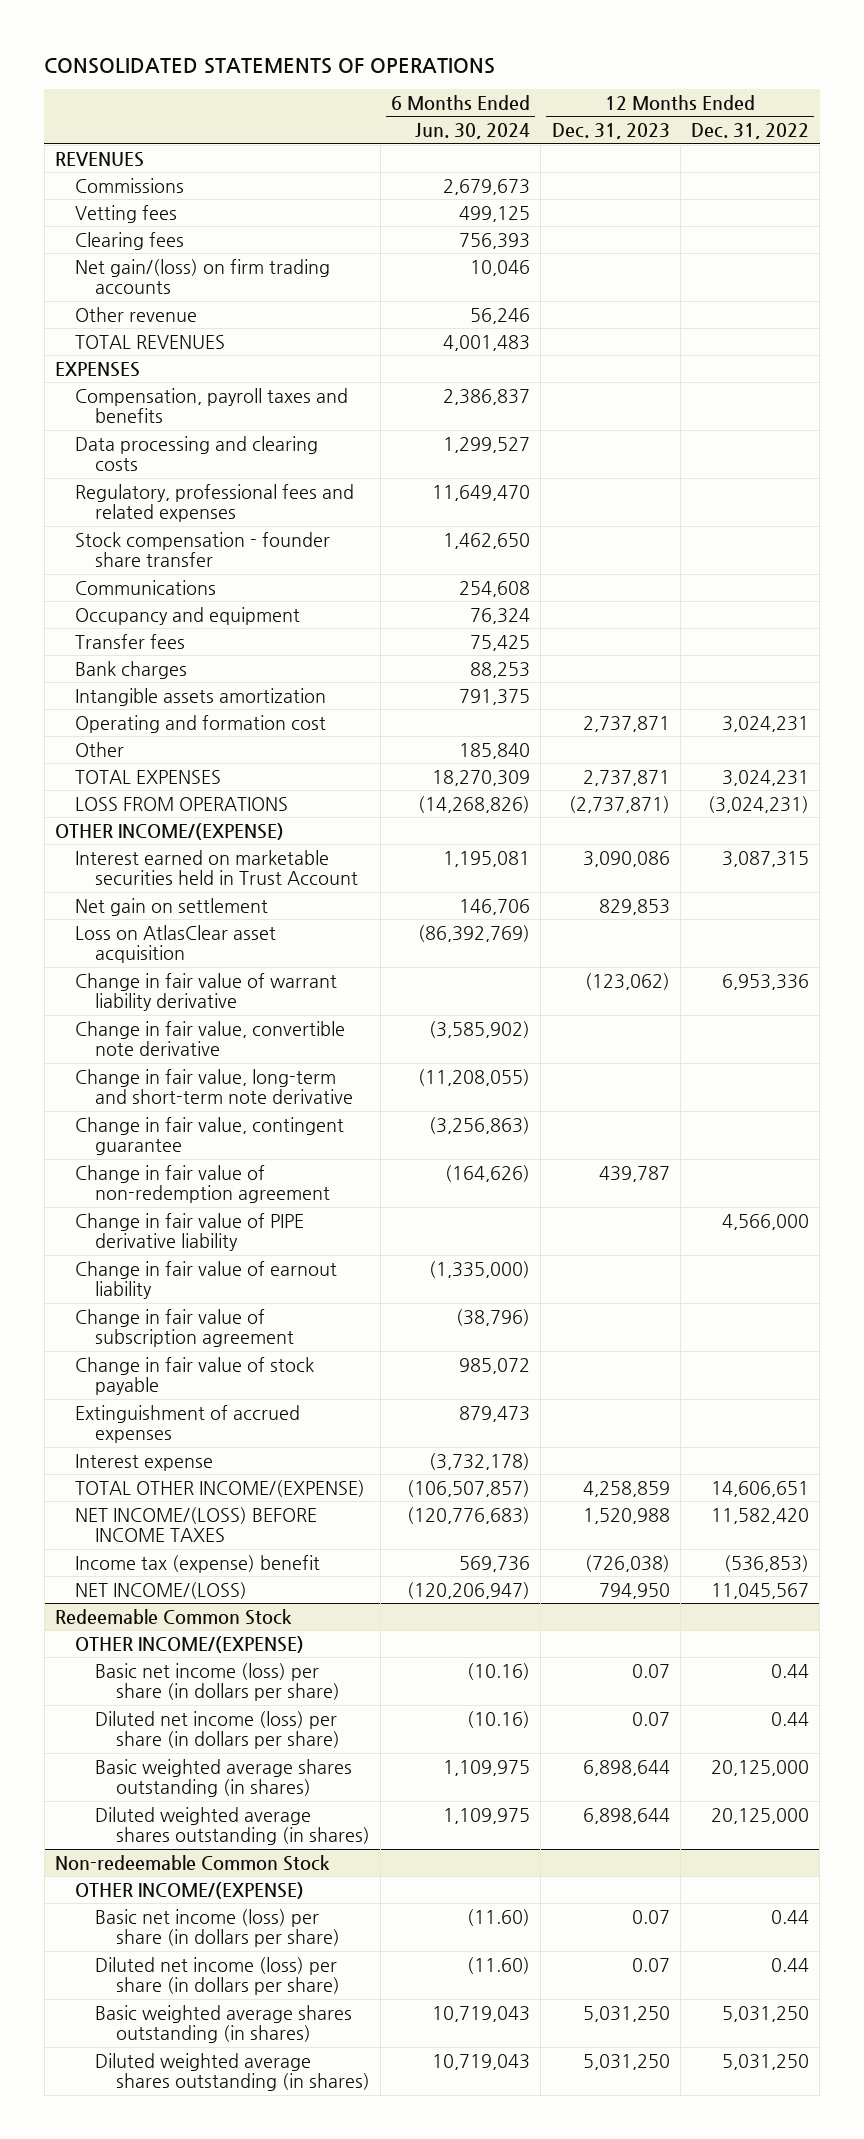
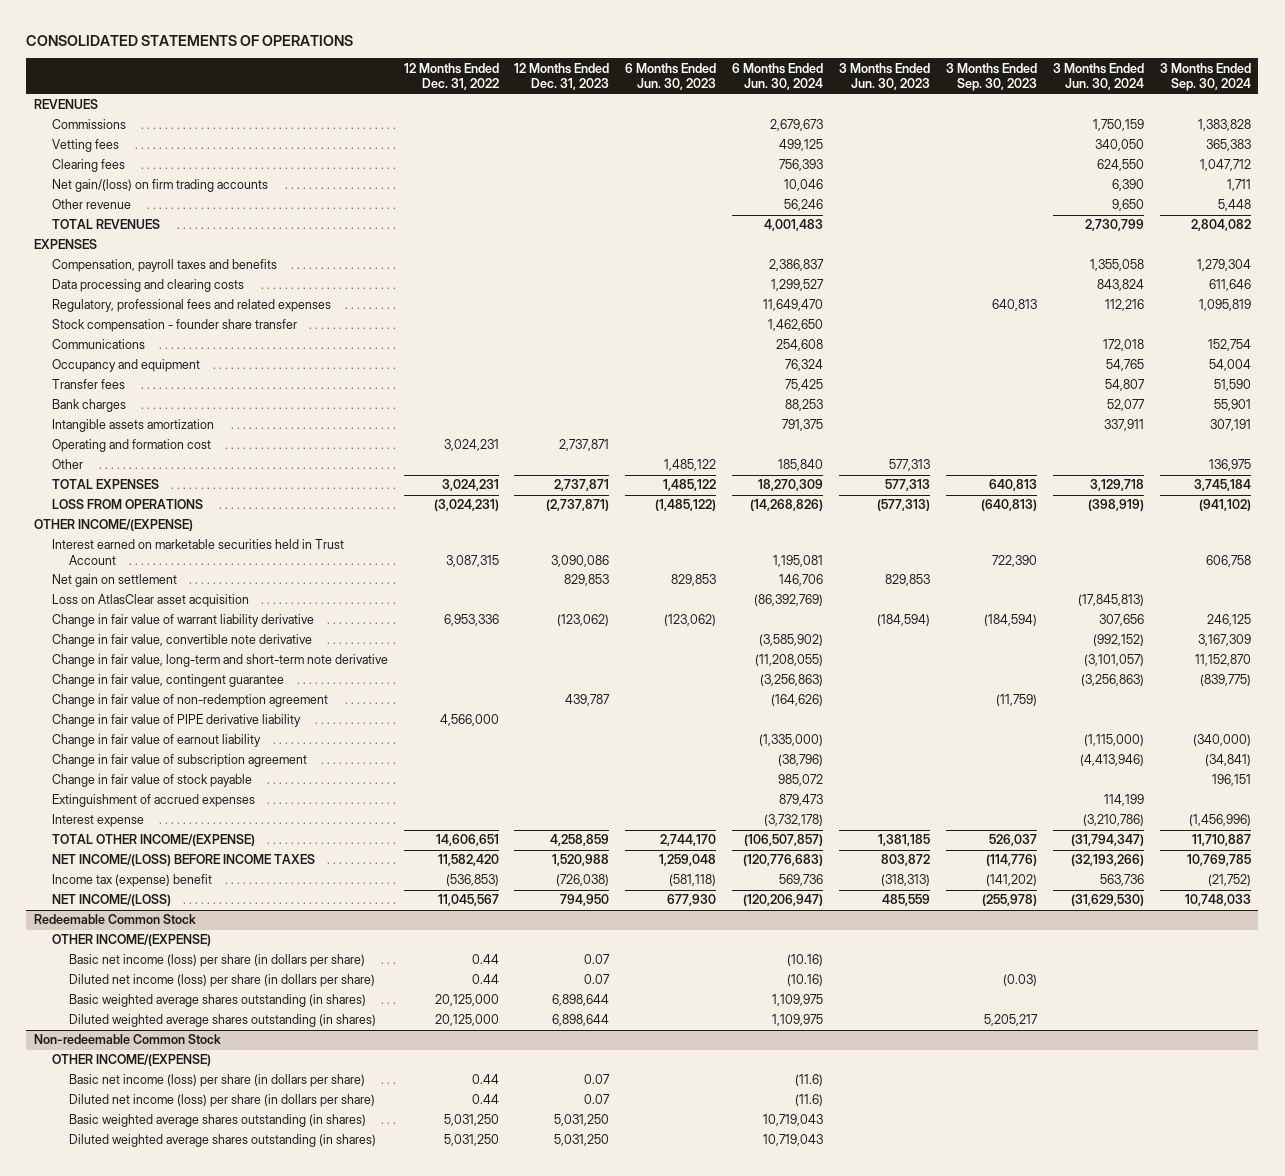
none -> [625,62,717,91] 6 Months Ended Jun. 30, 2023
none -> [838,62,930,91] 3 Months Ended Jun. 30, 2023
none -> [945,62,1037,92] 3 Months Ended Sep. 30, 2023
none -> [1052,62,1144,91] 3 Months Ended Jun. 30, 2024
none -> [1159,62,1251,92] 3 Months Ended Sep. 30, 2024
[467,1908,531,1926] (11.60) -> [795,1074,824,1087] (11.6)
[467,1956,531,1974] (11.60) -> [795,1094,824,1107] (11.6)

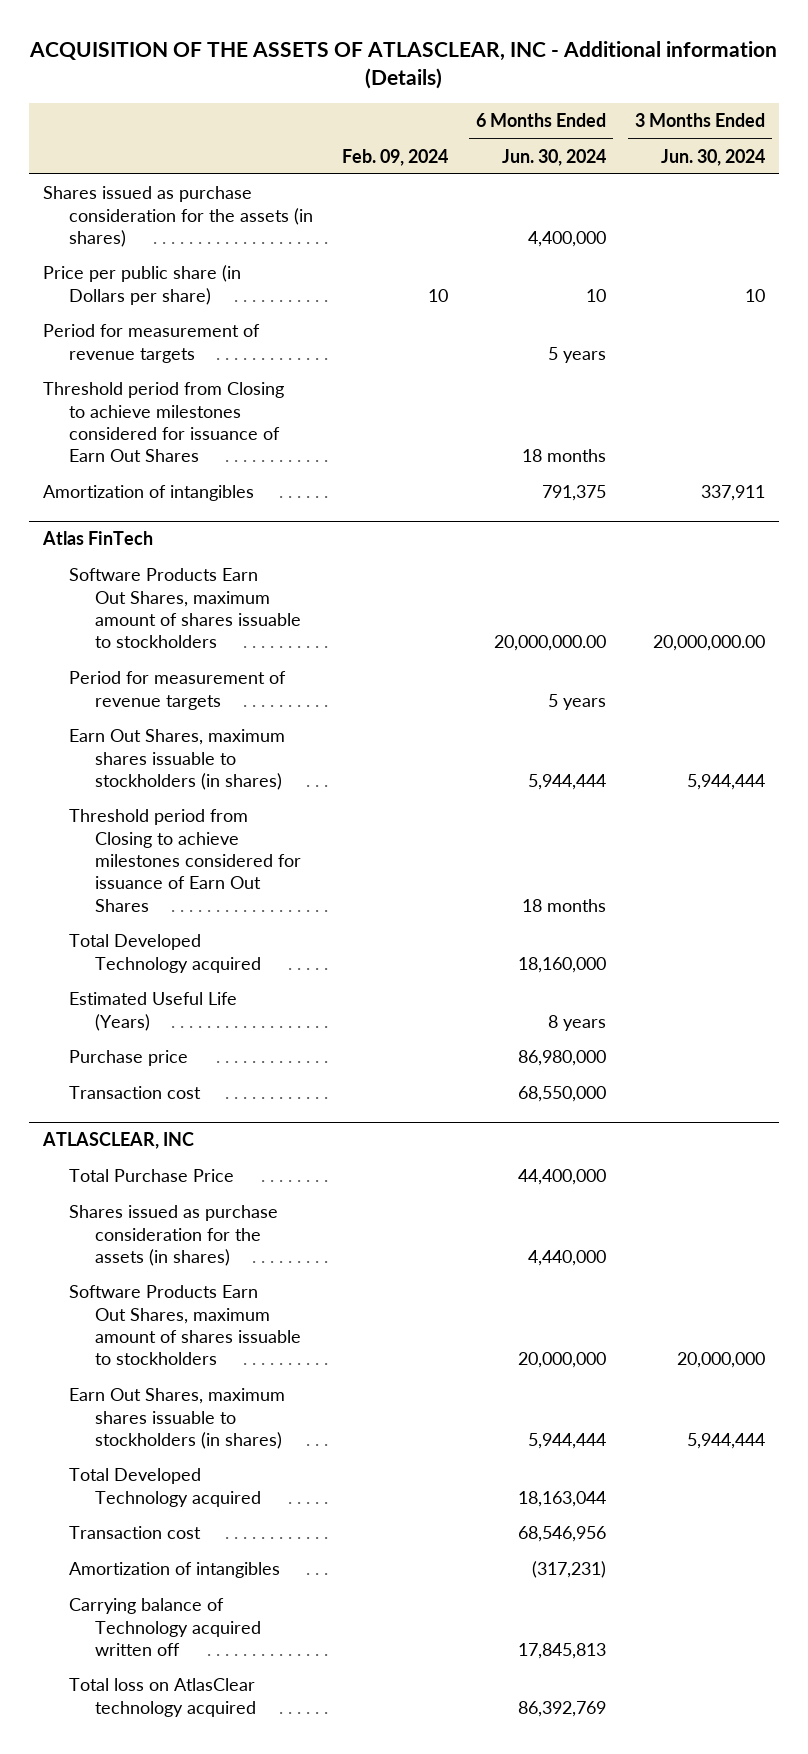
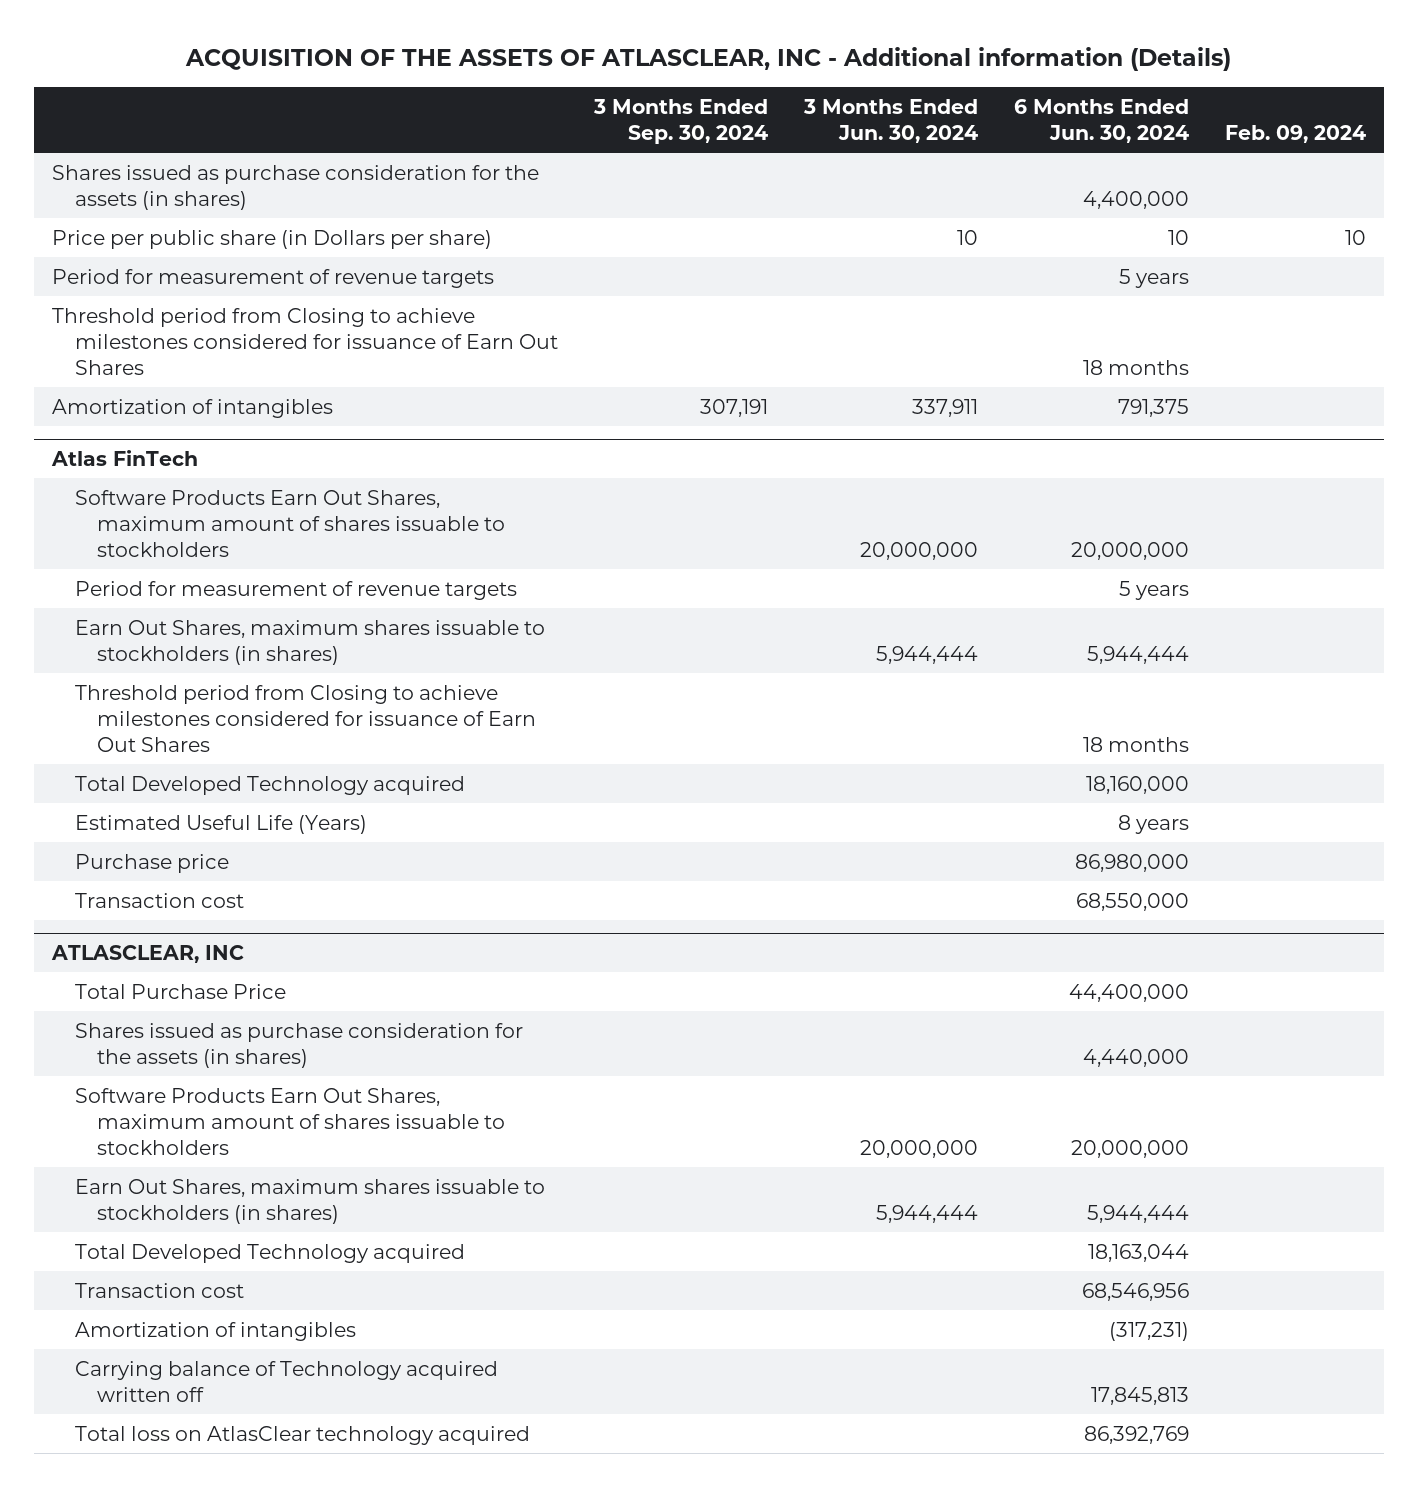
none -> [592,98,768,144] 3 Months Ended Sep. 30, 2024
[494,635,607,652] 20,000,000.00 -> [1070,542,1189,561] 20,000,000
[652,635,765,652] 20,000,000.00 -> [859,542,978,561] 20,000,000

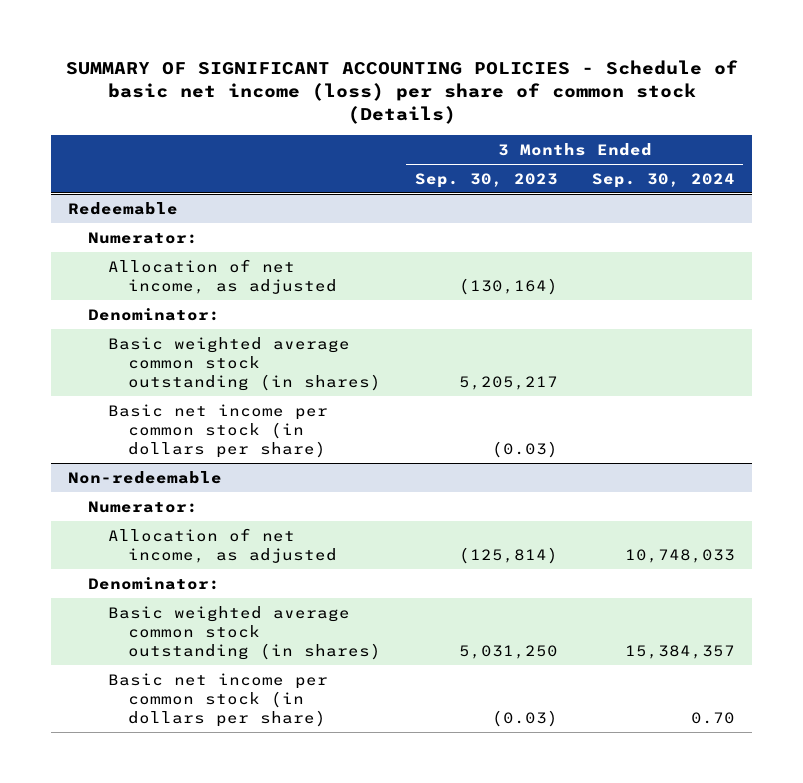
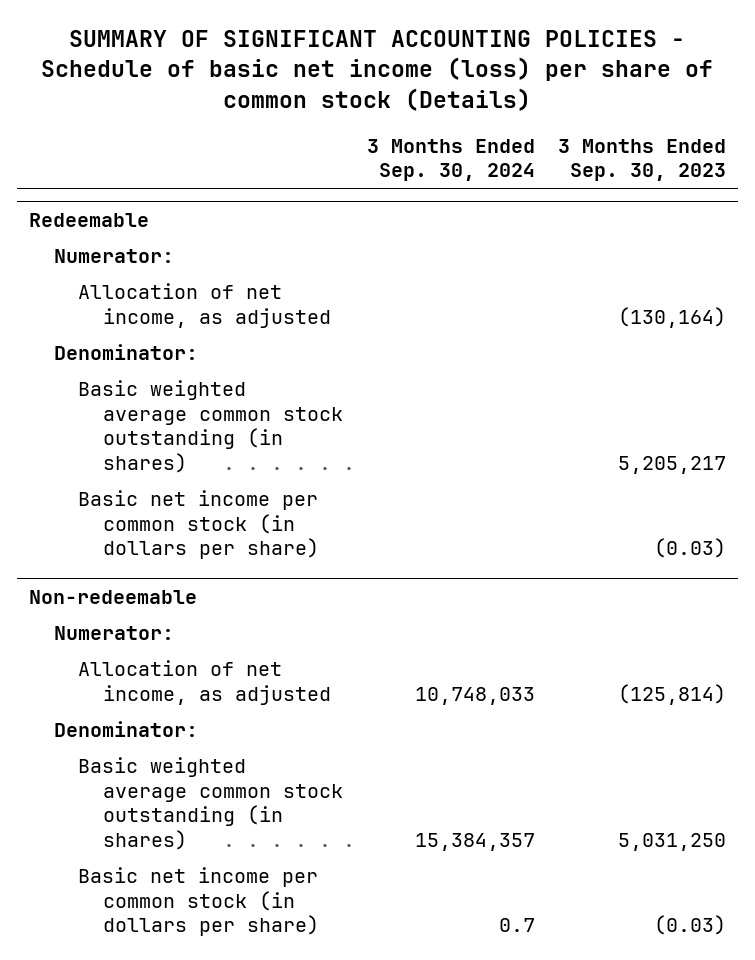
[690,711,735,724] 0.70 -> [498,918,535,933] 0.7

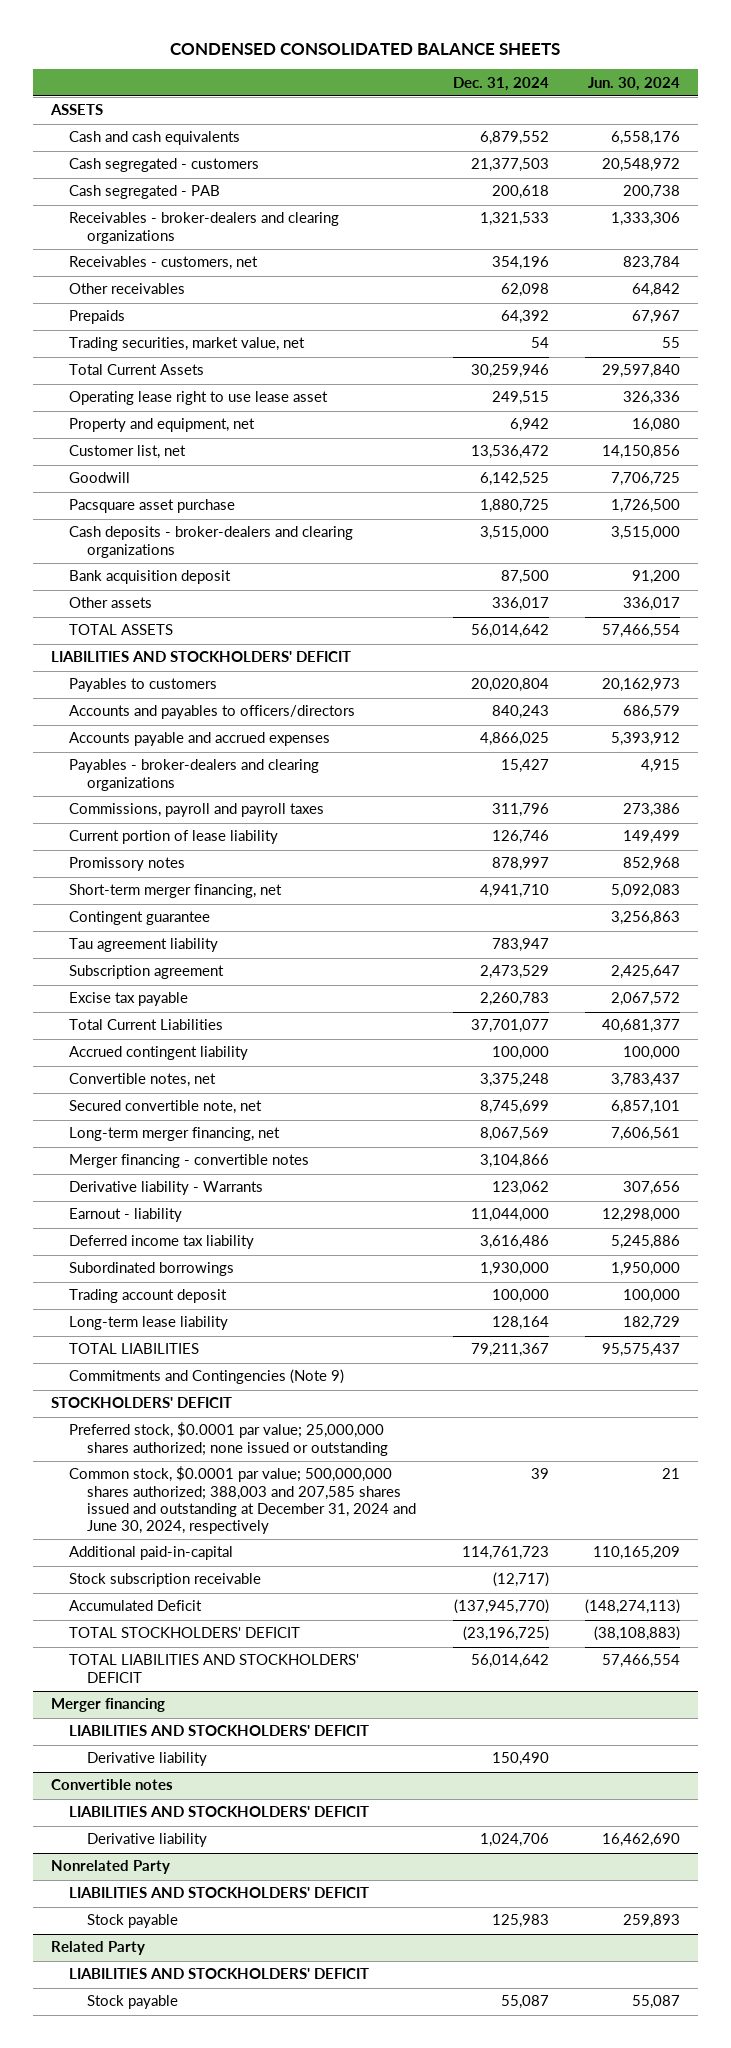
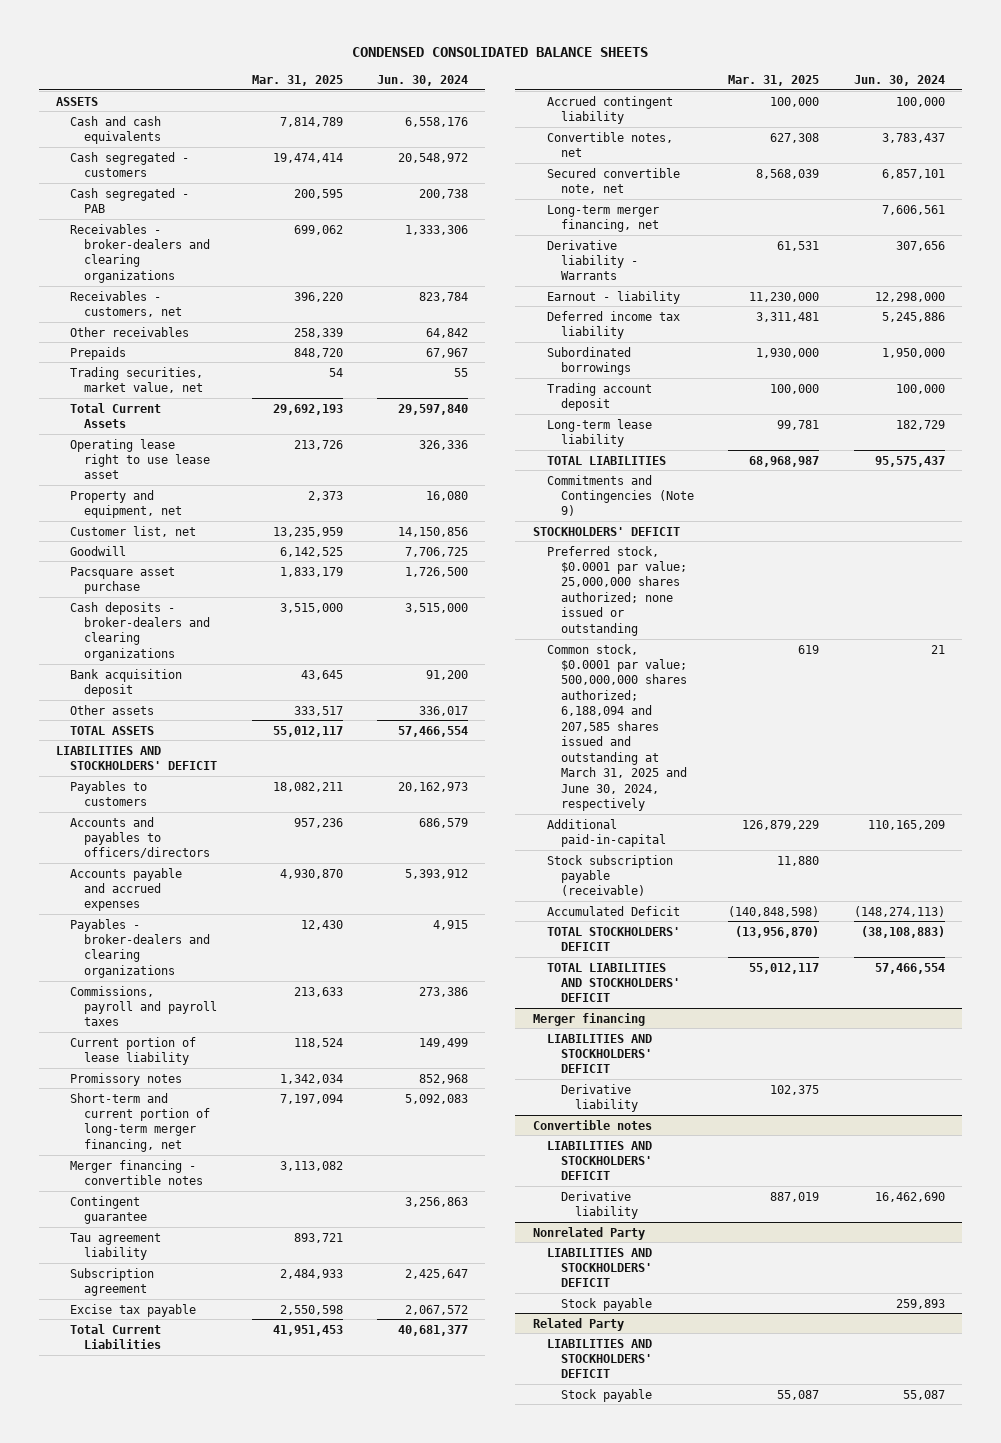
[452,76,549,91] Dec. 31, 2024 -> none
none -> [251,74,343,86] Mar. 31, 2025
[69,884,283,899] Short-term merger financing, net -> [70,1092,211,1152] Short-term and current portion of long-term merger financing, net
[69,1154,310,1169] Merger financing - convertible notes -> [70,1159,204,1186] Merger financing - convertible notes
[69,1466,417,1535] Common stock, $0.0001 par value; 500,000,000 shares authorized; 388,003 and 207,585 shares issued and outstanding at December 31, 2024 and June 30, 2024, respectively -> [546,643,687,812] Common stock, $0.0001 par value; 500,000,000 shares authorized; 6,188,094 and 207,585 shares issued and outstanding at March 31, 2025 and June 30, 2024, respectively
[69,1573,262,1588] Stock subscription receivable -> [546,854,673,897] Stock subscription payable (receivable)

